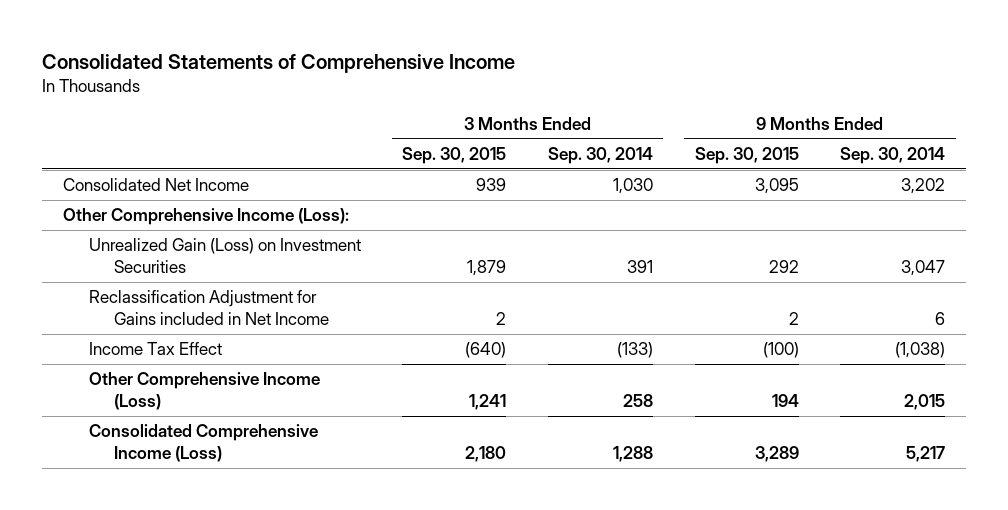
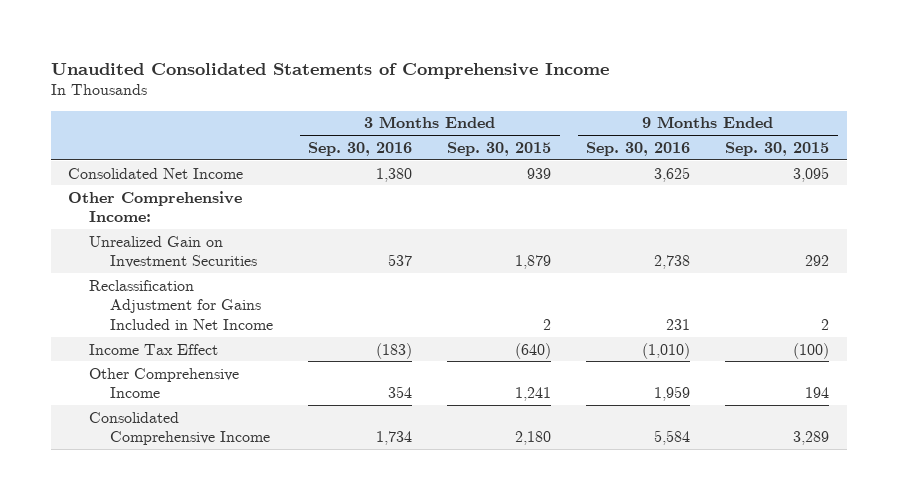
[41,53,515,73] Consolidated Statements of Comprehensive Income -> [50,62,609,79] Unaudited Consolidated Statements of Comprehensive Income
[547,146,653,164] Sep. 30, 2014 -> none
[840,146,946,164] Sep. 30, 2014 -> none
none -> [308,141,413,156] Sep. 30, 2016
none -> [586,141,691,156] Sep. 30, 2016
[62,208,349,226] Other Comprehensive Income (Loss): -> [68,190,243,223] Other Comprehensive Income:
[88,238,361,273] Unrealized Gain (Loss) on Investment Securities -> [89,235,258,269] Unrealized Gain on Investment Securities
[88,290,330,325] Reclassification Adjustment for Gains included in Net Income -> [89,279,274,330] Reclassification Adjustment for Gains Included in Net Income
[88,372,320,410] Other Comprehensive Income (Loss) -> [89,367,240,399] Other Comprehensive Income
[88,424,318,462] Consolidated Comprehensive Income (Loss) -> [89,411,271,446] Consolidated Comprehensive Income

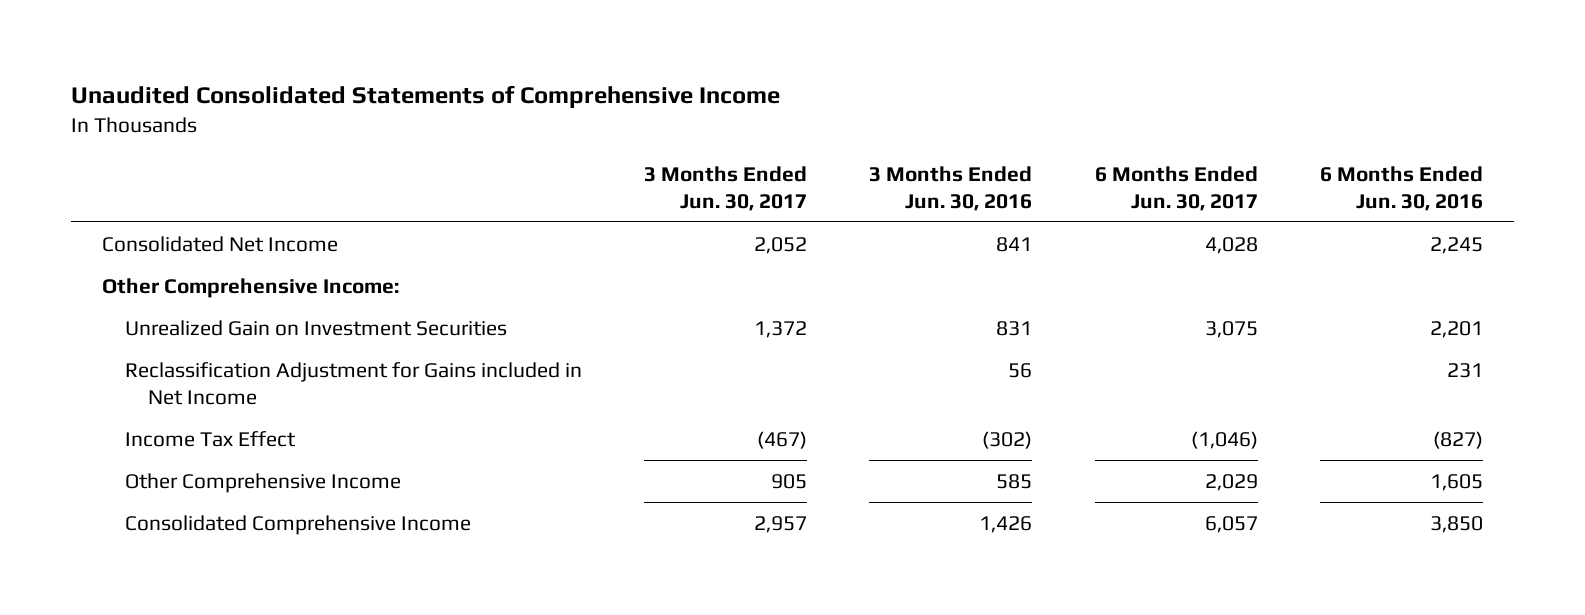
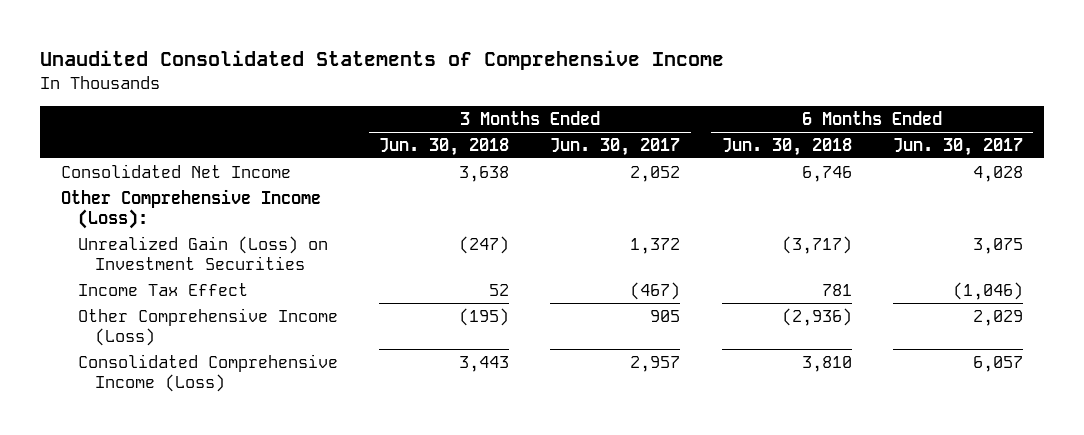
[869,165,1033,211] 3 Months Ended Jun. 30, 2016 -> none
[1319,165,1483,211] 6 Months Ended Jun. 30, 2016 -> none
none -> [379,137,510,156] Jun. 30, 2018
none -> [721,137,852,156] Jun. 30, 2018
[124,361,582,405] Reclassification Adjustment for Gains included in Net Income -> none
[101,277,399,298] Other Comprehensive Income: -> [60,188,321,229] Other Comprehensive Income (Loss):
[124,319,507,336] Unrealized Gain on Investment Securities -> [77,235,328,270] Unrealized Gain (Loss) on Investment Securities
[124,472,401,493] Other Comprehensive Income -> [77,307,338,346] Other Comprehensive Income (Loss)
[124,514,471,535] Consolidated Comprehensive Income -> [77,353,338,392] Consolidated Comprehensive Income (Loss)

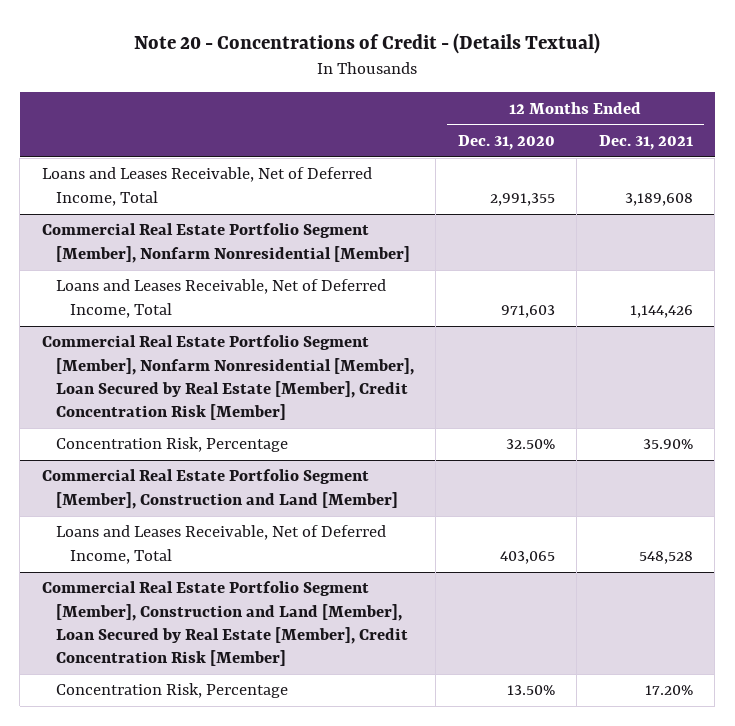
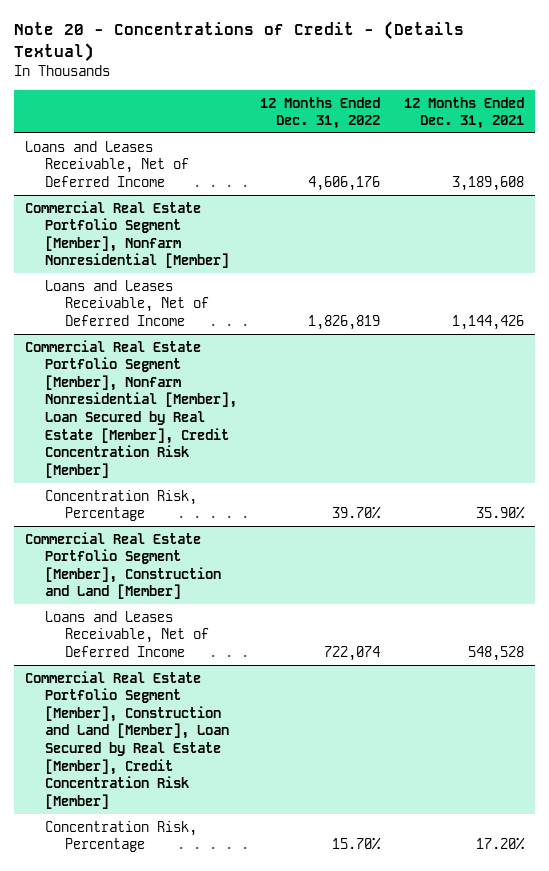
[457,135,555,151] Dec. 31, 2020 -> none
none -> [260,96,381,130] 12 Months Ended Dec. 31, 2022
[41,167,372,206] Loans and Leases Receivable, Net of Deferred Income, Total -> [25,140,190,187] Loans and Leases Receivable, Net of Deferred Income
[55,279,386,318] Loans and Leases Receivable, Net of Deferred Income, Total -> [45,279,210,326] Loans and Leases Receivable, Net of Deferred Income
[55,525,386,564] Loans and Leases Receivable, Net of Deferred Income, Total -> [45,610,210,657] Loans and Leases Receivable, Net of Deferred Income

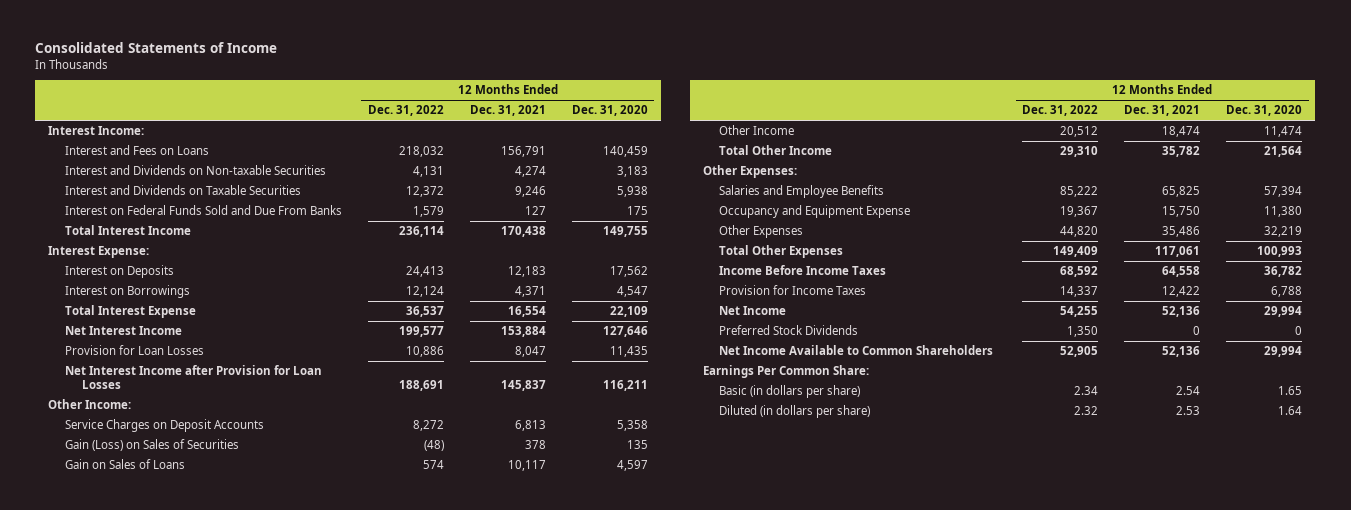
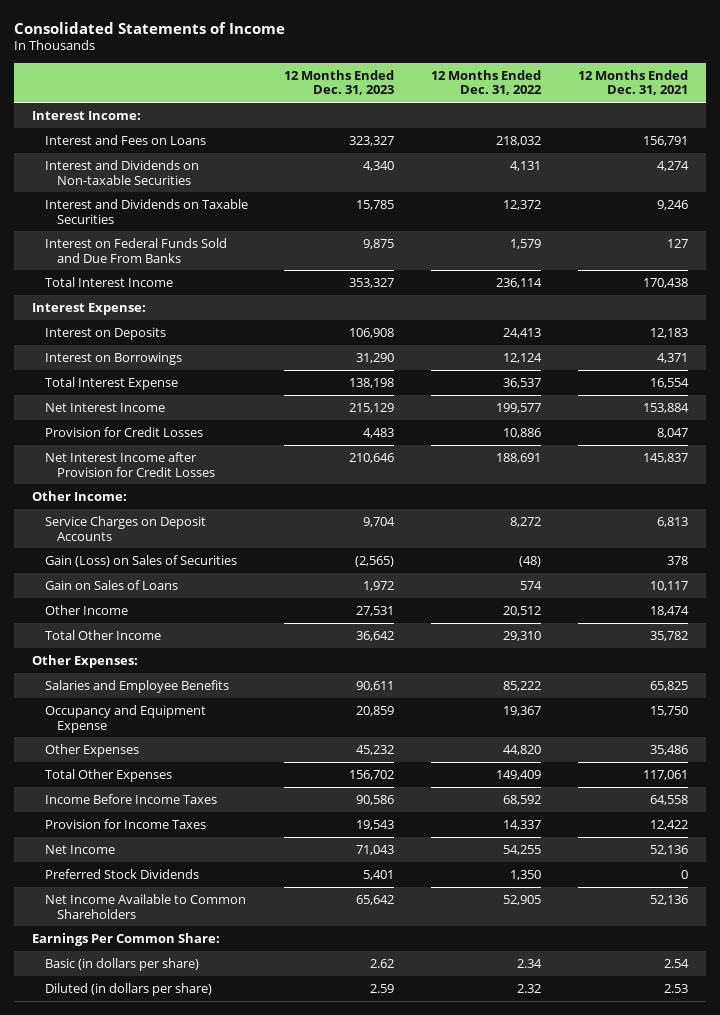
[571,105,648,117] Dec. 31, 2020 -> none
none -> [284,69,395,96] 12 Months Ended Dec. 31, 2023
[64,345,204,356] Provision for Loan Losses -> [44,426,203,437] Provision for Credit Losses
[64,365,322,389] Net Interest Income after Provision for Loan Losses -> [44,451,216,477] Net Interest Income after Provision for Credit Losses

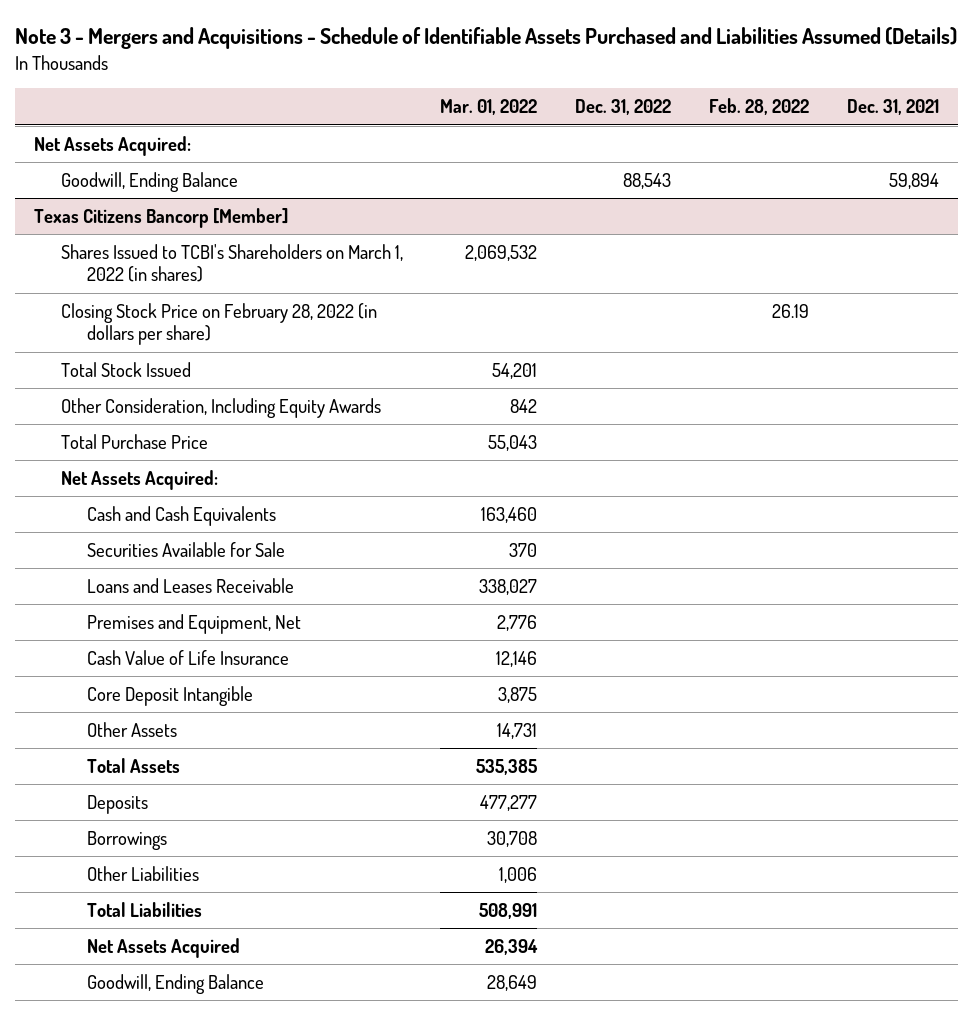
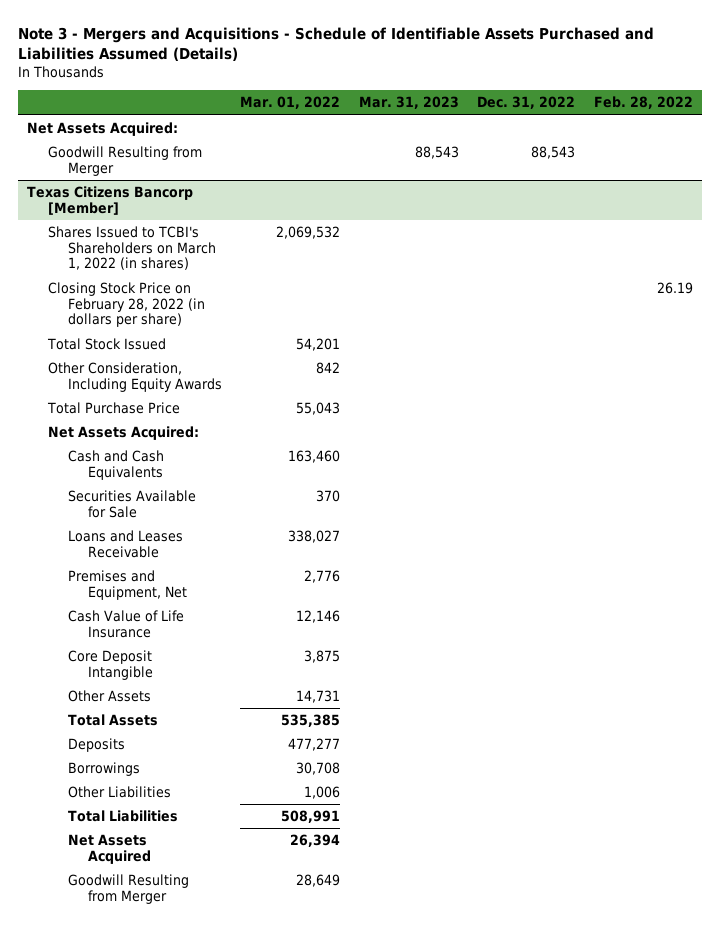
[847,99,940,116] Dec. 31, 2021 -> none
none -> [358,96,459,110] Mar. 31, 2023
[60,171,238,192] Goodwill, Ending Balance -> [47,146,202,176] Goodwill Resulting from Merger
[86,973,264,994] Goodwill, Ending Balance -> [67,874,189,904] Goodwill Resulting from Merger

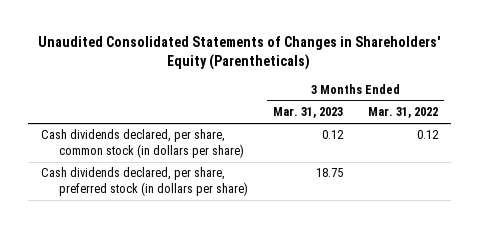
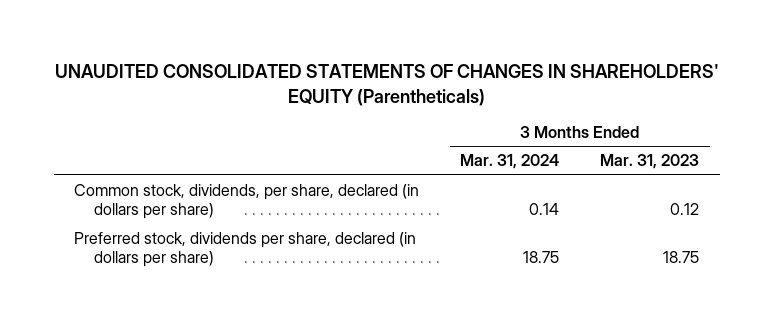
[38,36,441,71] Unaudited Consolidated Statements of Changes in Shareholders' Equity (Parentheticals) -> [54,64,719,106] UNAUDITED CONSOLIDATED STATEMENTS OF CHANGES IN SHAREHOLDERS' EQUITY (Parentheticals)
[368,107,439,119] Mar. 31, 2022 -> none
none -> [460,154,560,170] Mar. 31, 2024
[40,129,245,159] Cash dividends declared, per share, common stock (in dollars per share) -> [74,183,420,220] Common stock, dividends, per share, declared (in dollars per share)
[40,167,249,197] Cash dividends declared, per share, preferred stock (in dollars per share) -> [74,231,417,268] Preferred stock, dividends per share, declared (in dollars per share)

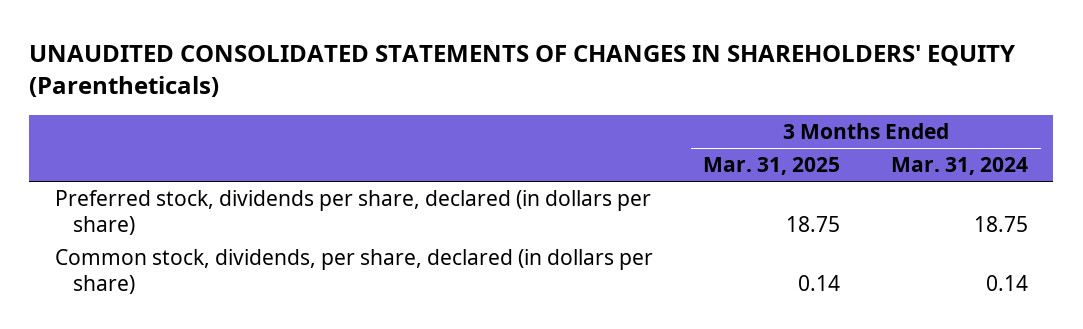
[600,154,700,170] Mar. 31, 2023 -> none
none -> [703,157,841,176] Mar. 31, 2025
[74,183,420,220] Common stock, dividends, per share, declared (in dollars per share) -> [54,249,653,294] Common stock, dividends, per share, declared (in dollars per share)

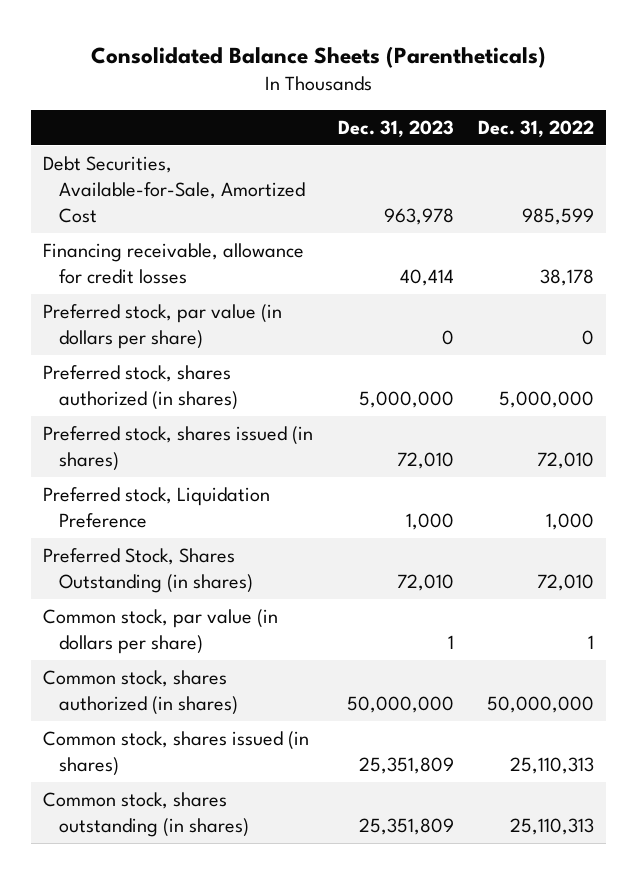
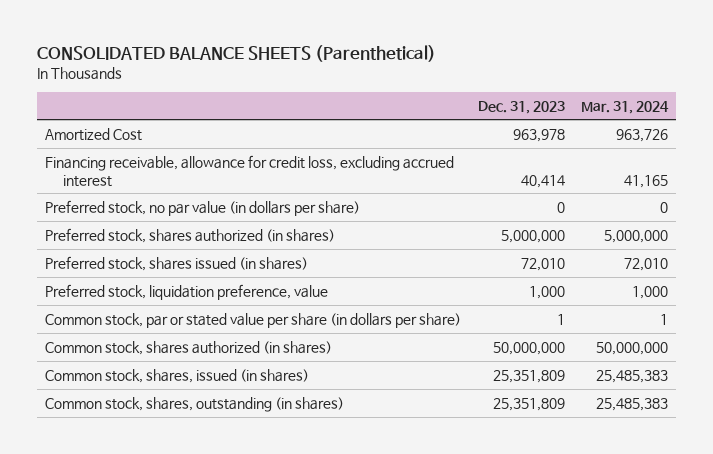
[90,45,546,68] Consolidated Balance Sheets (Parentheticals) -> [36,44,436,62] CONSOLIDATED BALANCE SHEETS (Parenthetical)
[477,119,594,137] Dec. 31, 2022 -> none
none -> [581,100,670,114] Mar. 31, 2024
[43,156,306,224] Debt Securities, Available-for-Sale, Amortized Cost -> [44,127,142,141] Amortized Cost
[43,243,305,285] Financing receivable, allowance for credit losses -> [44,154,454,187] Financing receivable, allowance for credit loss, excluding accrued interest
[43,304,283,350] Preferred stock, par value (in dollars per share) -> [44,199,360,216] Preferred stock, no par value (in dollars per share)
[43,548,254,594] Preferred Stock, Shares Outstanding (in shares) -> none
[43,487,271,529] Preferred stock, Liquidation Preference -> [44,283,328,300] Preferred stock, liquidation preference, value
[43,609,279,655] Common stock, par value (in dollars per share) -> [44,312,461,328] Common stock, par or stated value per share (in dollars per share)
[43,731,310,777] Common stock, shares issued (in shares) -> [44,368,309,383] Common stock, shares, issued (in shares)
[43,792,250,838] Common stock, shares outstanding (in shares) -> [44,396,344,412] Common stock, shares, outstanding (in shares)

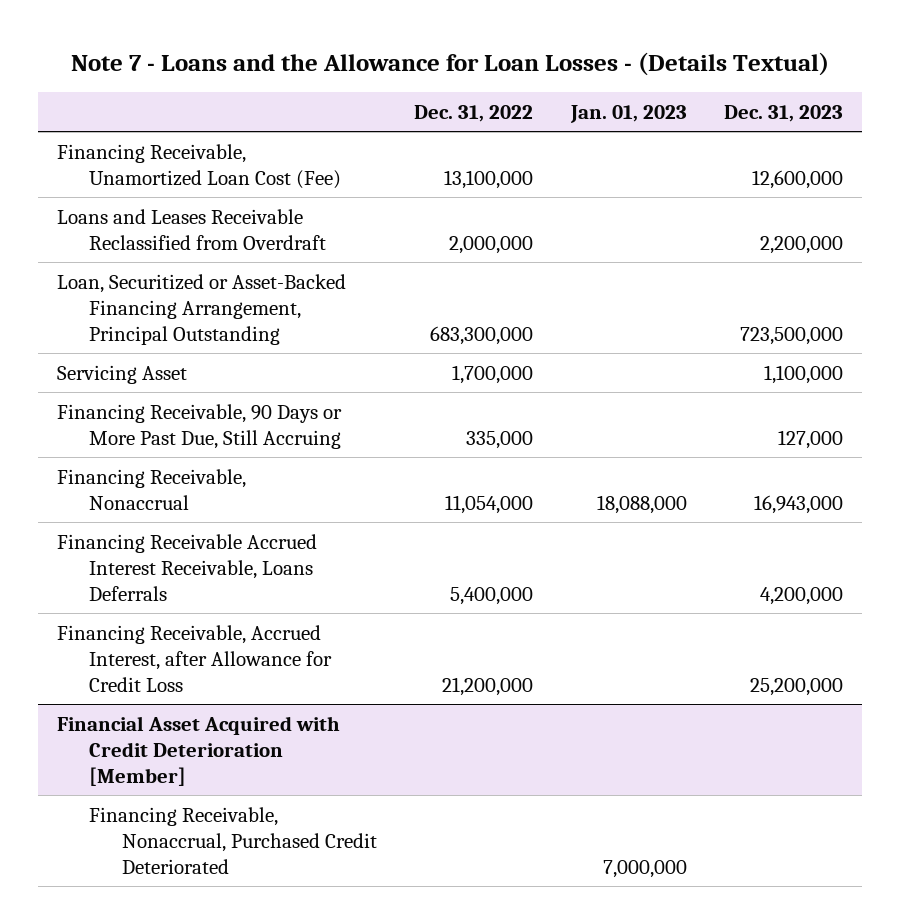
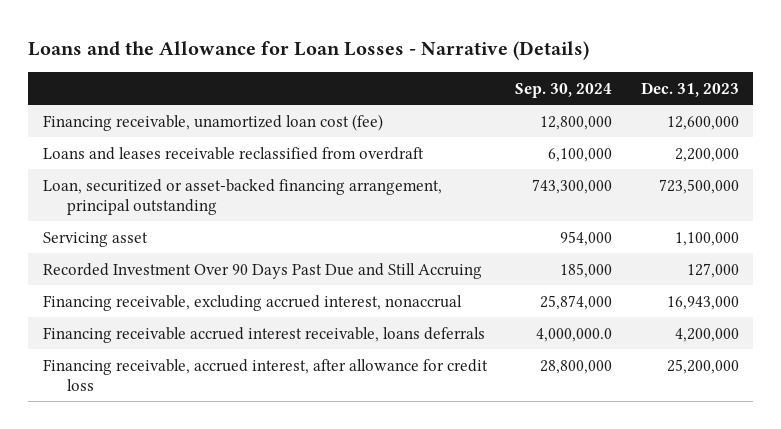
[71,52,830,77] Note 7 - Loans and the Allowance for Loan Losses - (Details Textual) -> [28,41,590,61] Loans and the Allowance for Loan Losses - Narrative (Details)
[414,105,534,123] Dec. 31, 2022 -> none
[569,105,687,124] Jan. 01, 2023 -> none
none -> [515,82,613,98] Sep. 30, 2024
[57,715,341,786] Financial Asset Acquired with Credit Deterioration [Member] -> none
[89,806,377,874] Financing Receivable, Nonaccrual, Purchased Credit Deteriorated -> none
[57,143,342,189] Financing Receivable, Unamortized Loan Cost (Fee) -> [42,113,383,131] Financing receivable, unamortized loan cost (fee)
[57,208,327,250] Loans and Leases Receivable Reclassified from Overdraft -> [42,146,424,160] Loans and leases receivable reclassified from overdraft
[57,273,347,345] Loan, Securitized or Asset-Backed Financing Arrangement, Principal Outstanding -> [42,178,442,215] Loan, securitized or asset-backed financing arrangement, principal outstanding
[57,364,188,384] Servicing Asset -> [42,231,148,247] Servicing asset
[57,403,343,449] Financing Receivable, 90 Days or More Past Due, Still Accruing -> [42,262,482,279] Recorded Investment Over 90 Days Past Due and Still Accruing
[57,468,247,510] Financing Receivable, Nonaccrual -> [42,294,462,311] Financing receivable, excluding accrued interest, nonaccrual
[57,533,318,601] Financing Receivable Accrued Interest Receivable, Loans Deferrals -> [42,326,485,343] Financing receivable accrued interest receivable, loans deferrals
[57,624,333,692] Financing Receivable, Accrued Interest, after Allowance for Credit Loss -> [42,358,488,391] Financing receivable, accrued interest, after allowance for credit loss

